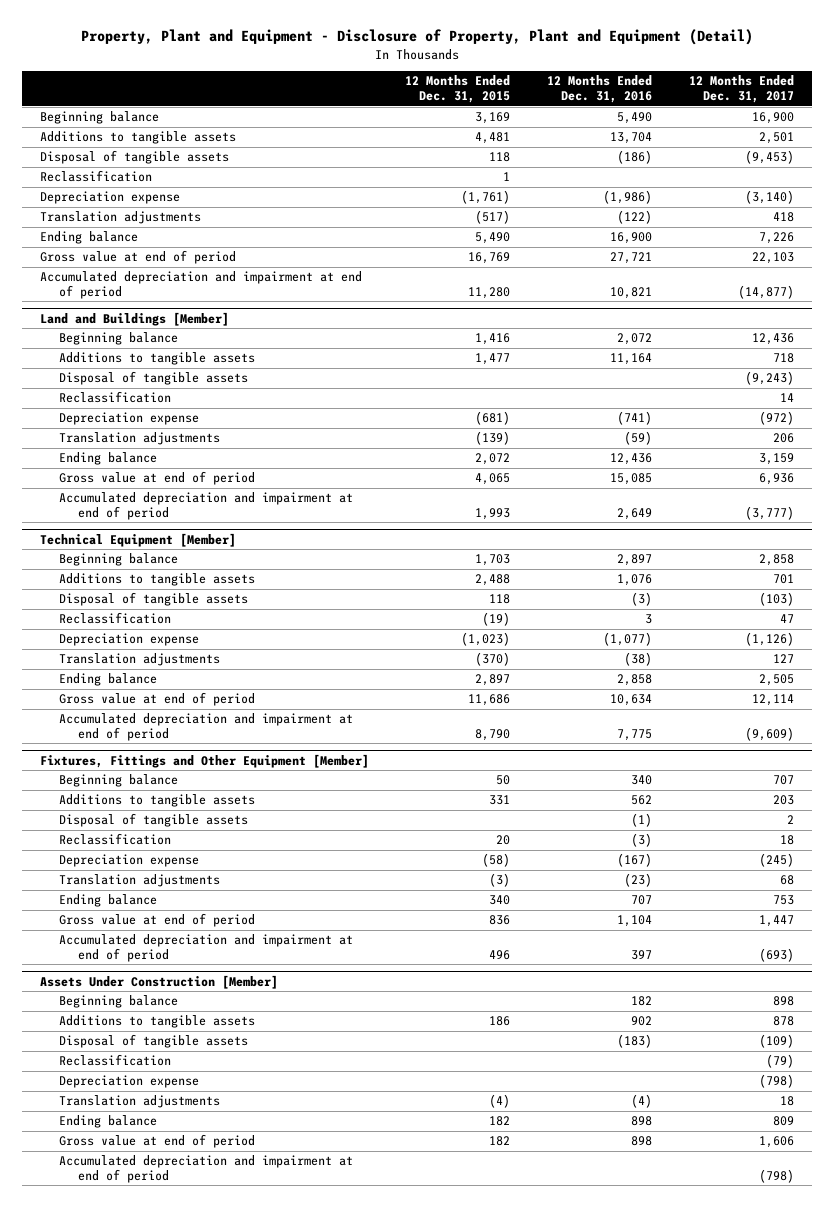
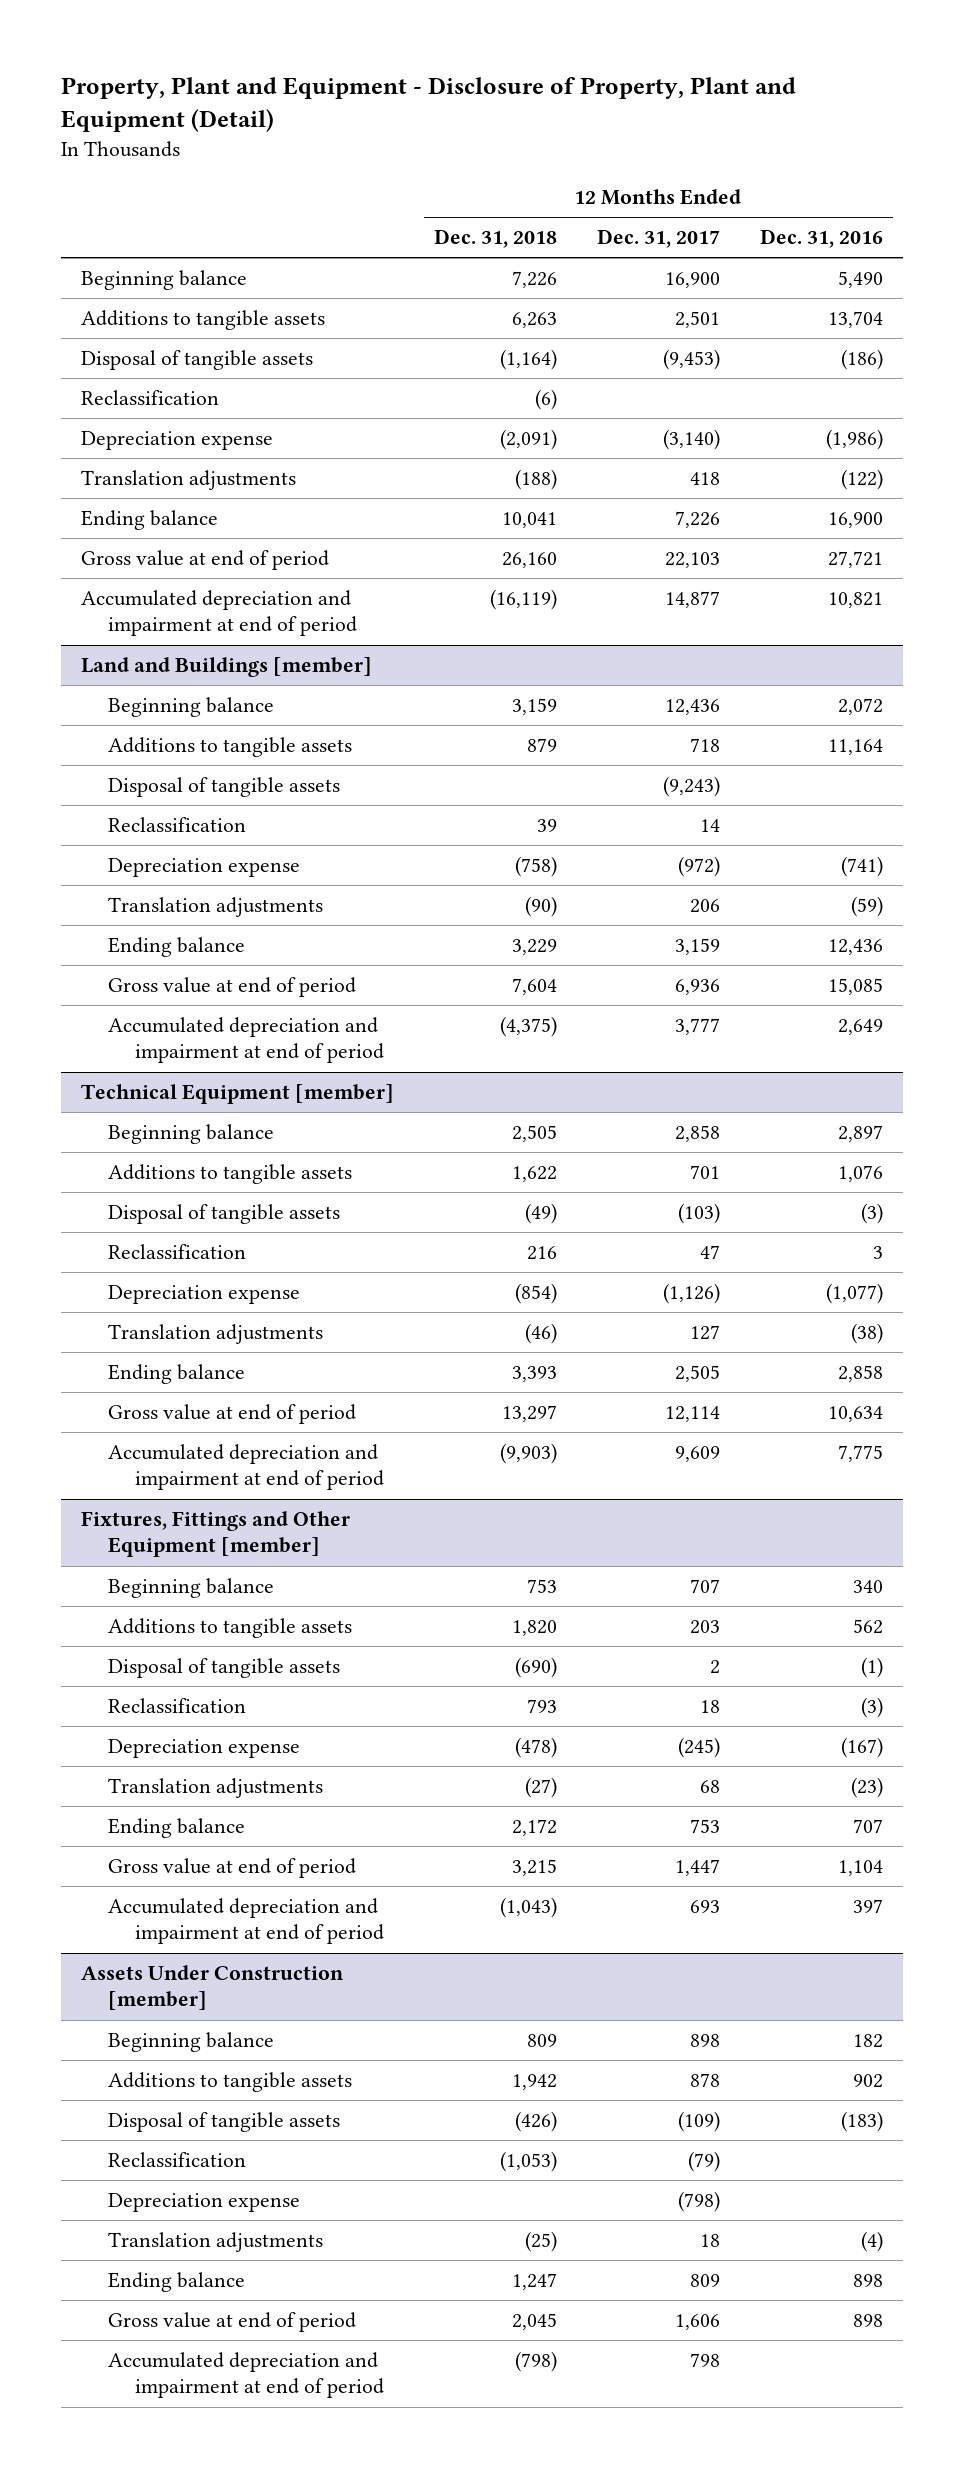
[405,75,511,104] 12 Months Ended Dec. 31, 2015 -> none
none -> [433,229,557,249] Dec. 31, 2018
[737,285,794,300] (14,877) -> [664,590,720,608] 14,877
[39,311,229,326] Land and Buildings [Member] -> [80,656,372,677] Land and Buildings [member]
[744,506,794,521] (3,777) -> [674,1017,720,1035] 3,777
[39,532,236,547] Technical Equipment [Member] -> [80,1083,394,1104] Technical Equipment [member]
[744,727,794,742] (9,609) -> [674,1445,720,1462] 9,609
[39,753,369,768] Fixtures, Fittings and Other Equipment [Member] -> [80,1510,350,1558] Fixtures, Fittings and Other Equipment [member]
[758,948,794,963] (693) -> [689,1899,720,1913] 693
[39,974,278,989] Assets Under Construction [Member] -> [80,1964,344,2011] Assets Under Construction [member]
[758,1169,794,1184] (798) -> [689,2352,720,2367] 798

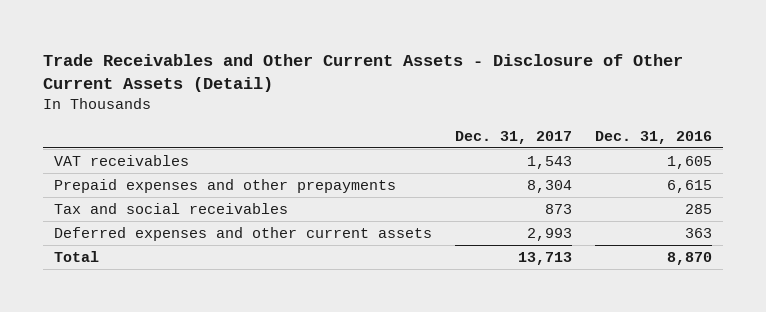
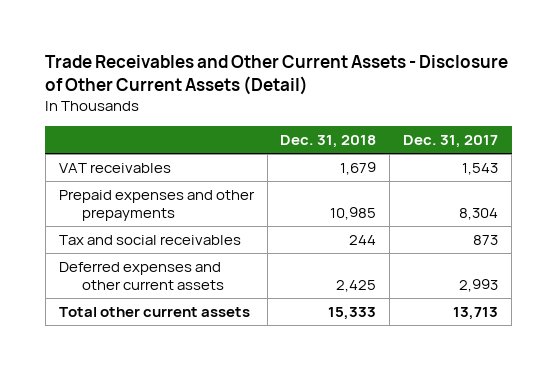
[594,130,712,144] Dec. 31, 2016 -> none
none -> [280,134,377,148] Dec. 31, 2018
[54,250,100,262] Total -> [58,307,250,318] Total other current assets

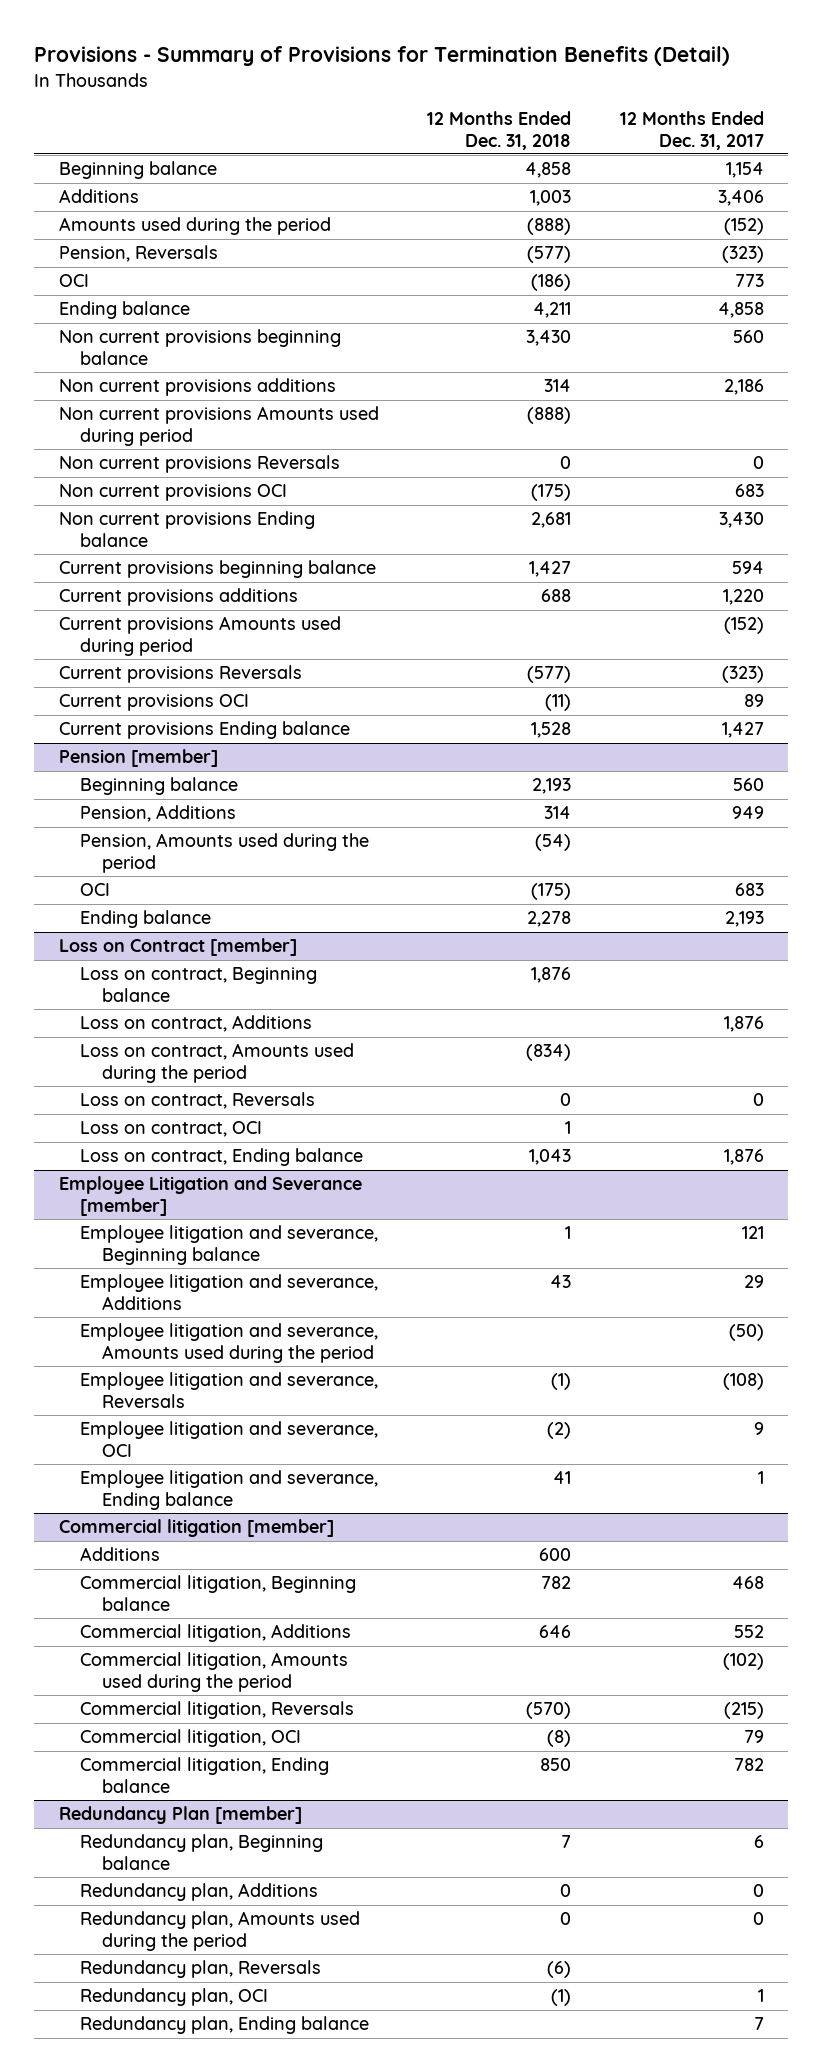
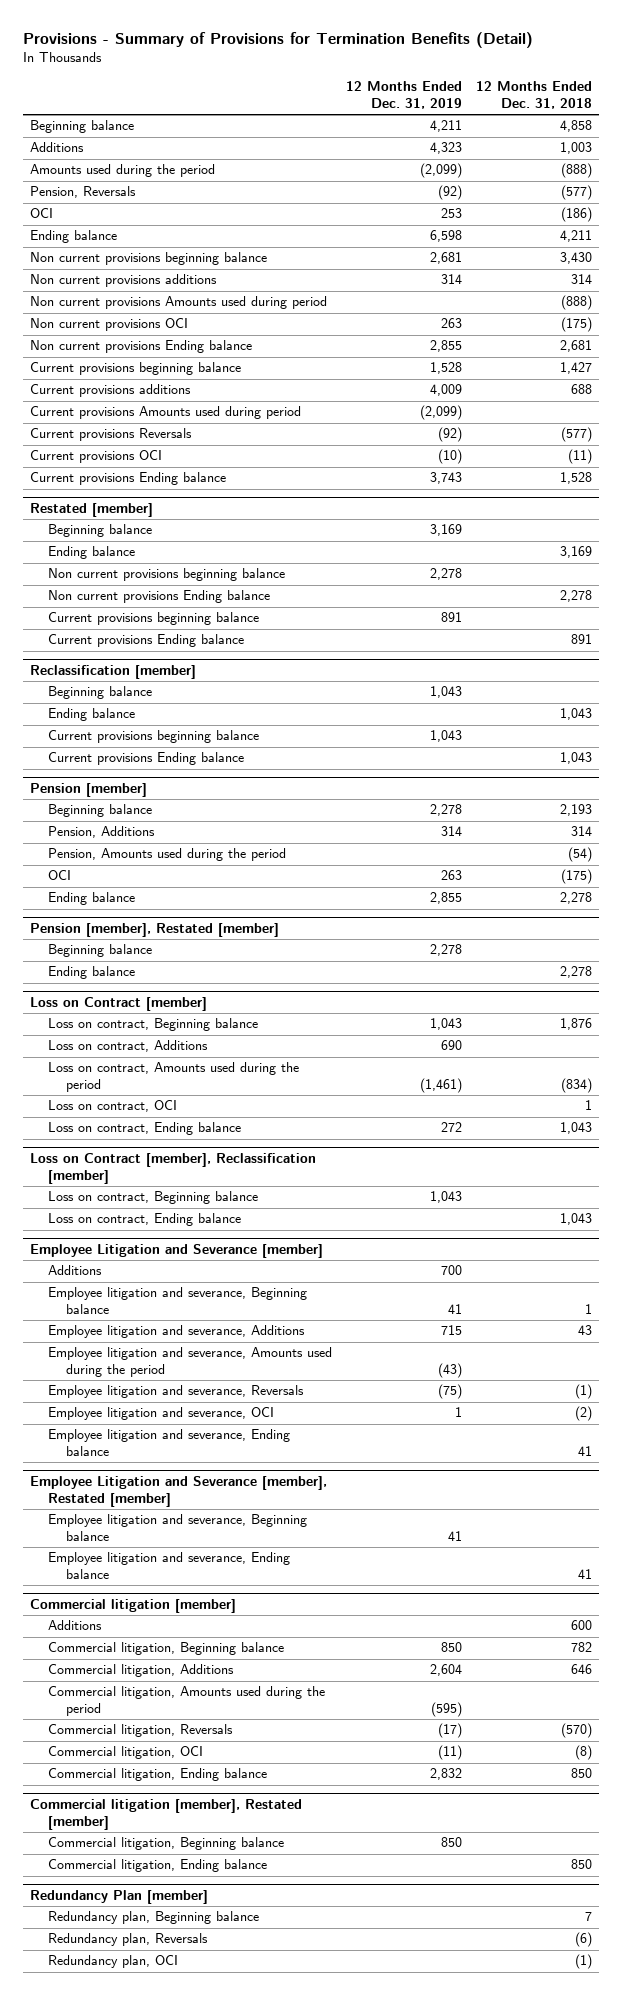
[619,111,764,150] 12 Months Ended Dec. 31, 2017 -> none
none -> [346,81,463,110] 12 Months Ended Dec. 31, 2019
[58,455,340,474] Non current provisions Reversals -> none
none -> [30,502,154,517] Restated [member]
none -> [48,524,153,538] Beginning balance
none -> [48,546,136,560] Ending balance
none -> [48,568,286,582] Non current provisions beginning balance
none -> [48,590,271,604] Non current provisions Ending balance
none -> [48,612,260,626] Current provisions beginning balance
none -> [48,634,245,648] Current provisions Ending balance
none -> [30,664,197,679] Reclassification [member]
none -> [48,686,153,700] Beginning balance
none -> [48,708,136,722] Ending balance
none -> [48,730,260,744] Current provisions beginning balance
none -> [48,752,245,766] Current provisions Ending balance
none -> [30,922,280,937] Pension [member], Restated [member]
none -> [48,944,153,958] Beginning balance
none -> [48,966,136,980] Ending balance
[80,1092,316,1110] Loss on contract, Reversals -> none
none -> [30,1152,317,1184] Loss on Contract [member], Reclassification [member]
none -> [48,1191,259,1205] Loss on contract, Beginning balance
none -> [48,1213,242,1227] Loss on contract, Ending balance
none -> [48,1265,103,1276] Additions
none -> [30,1475,328,1507] Employee Litigation and Severance [member], Restated [member]
none -> [48,1514,308,1542] Employee litigation and severance, Beginning balance
none -> [48,1552,291,1580] Employee litigation and severance, Ending balance
none -> [30,1798,303,1830] Commercial litigation [member], Restated [member]
none -> [48,1837,285,1851] Commercial litigation, Beginning balance
none -> [48,1859,268,1873] Commercial litigation, Ending balance
[80,1883,319,1902] Redundancy plan, Additions -> none
[80,1911,361,1951] Redundancy plan, Amounts used during the period -> none
[80,2016,370,2035] Redundancy plan, Ending balance -> none

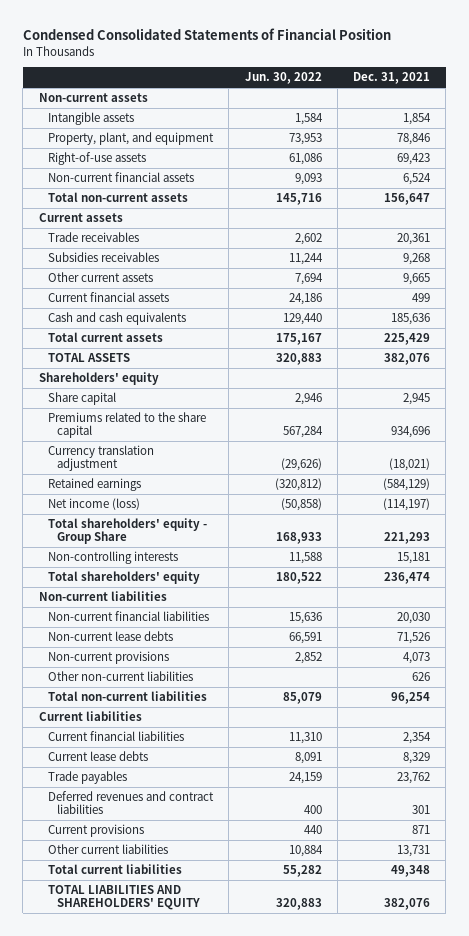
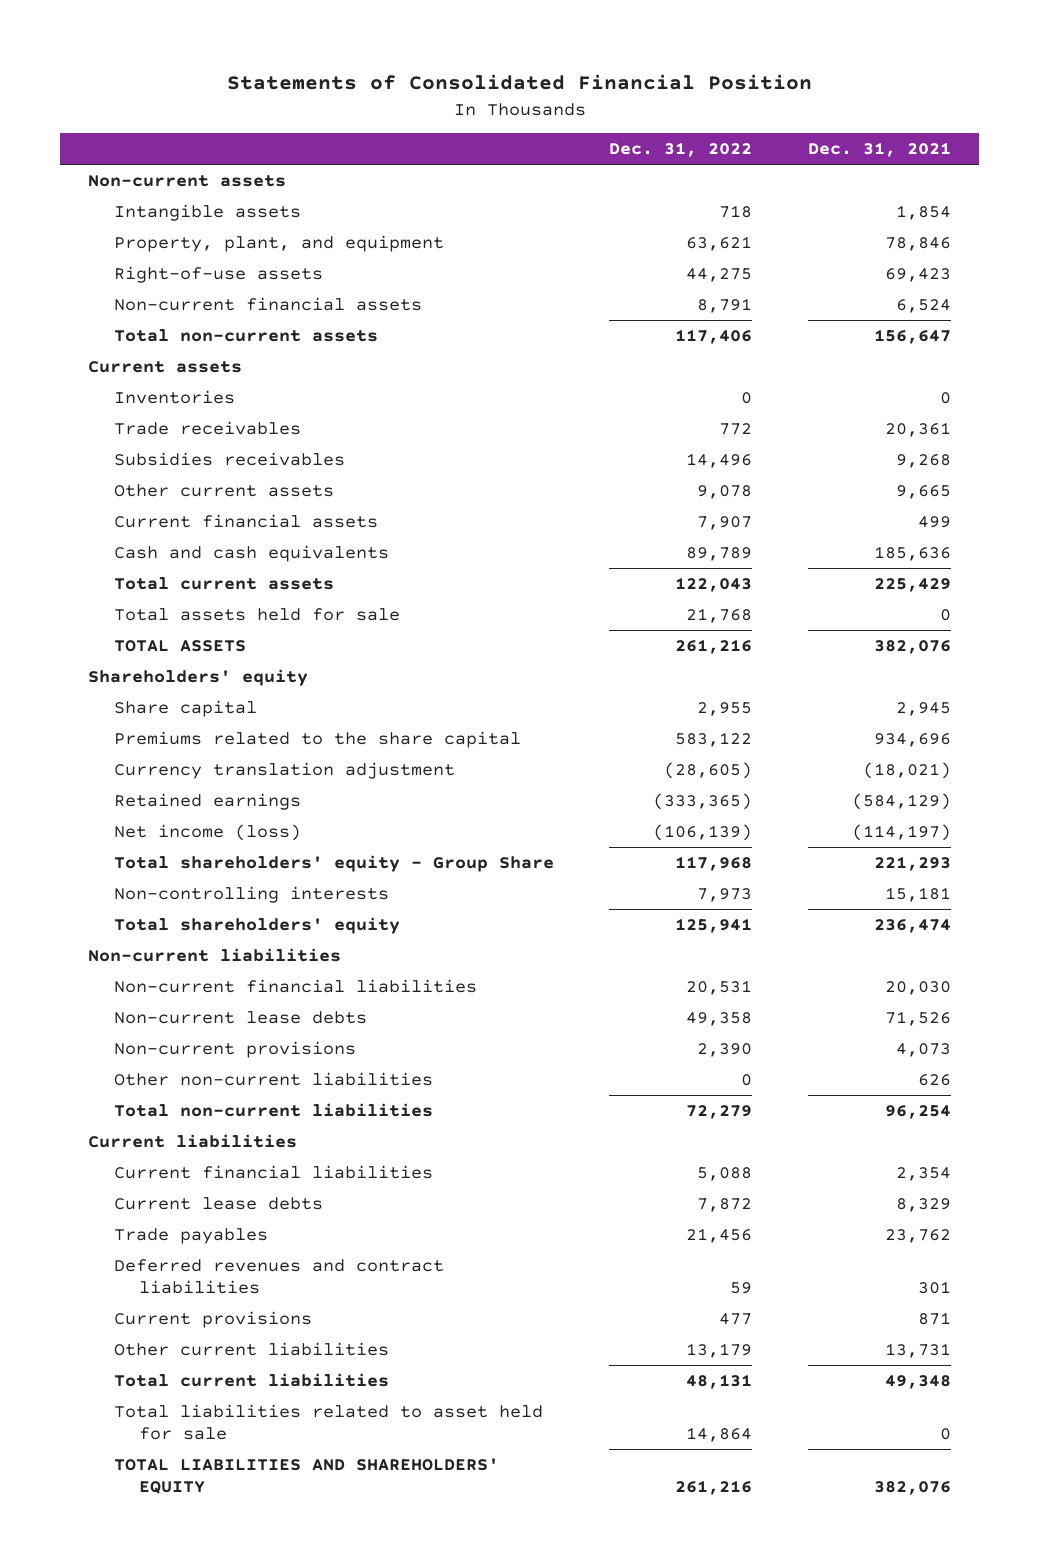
[22,28,391,41] Condensed Consolidated Statements of Financial Position -> [226,74,812,91] Statements of Consolidated Financial Position
[244,72,322,85] Jun. 30, 2022 -> none
none -> [609,142,753,158] Dec. 31, 2022
none -> [113,390,235,405] Inventories
none -> [113,608,400,622] Total assets held for sale
none -> [113,1404,543,1441] Total liabilities related to asset held for sale

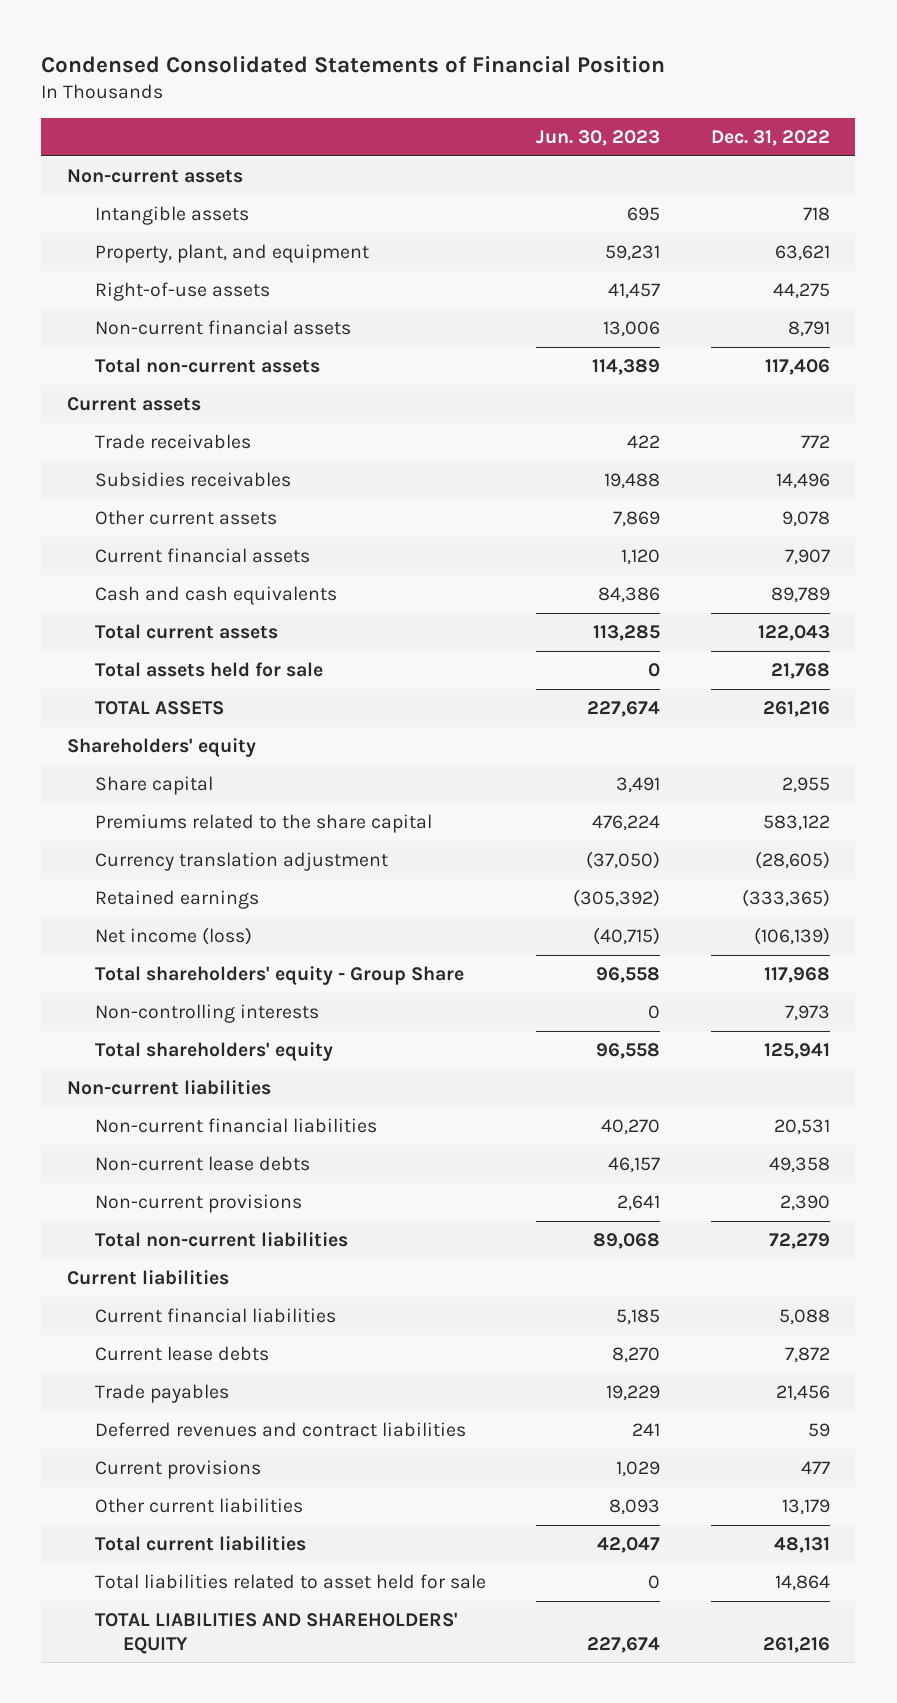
[226,74,812,91] Statements of Consolidated Financial Position -> [41,55,666,73] Condensed Consolidated Statements of Financial Position
[807,142,951,158] Dec. 31, 2021 -> none
none -> [536,130,661,147] Jun. 30, 2023
[113,390,235,405] Inventories -> none
[113,1072,433,1087] Other non-current liabilities -> none

